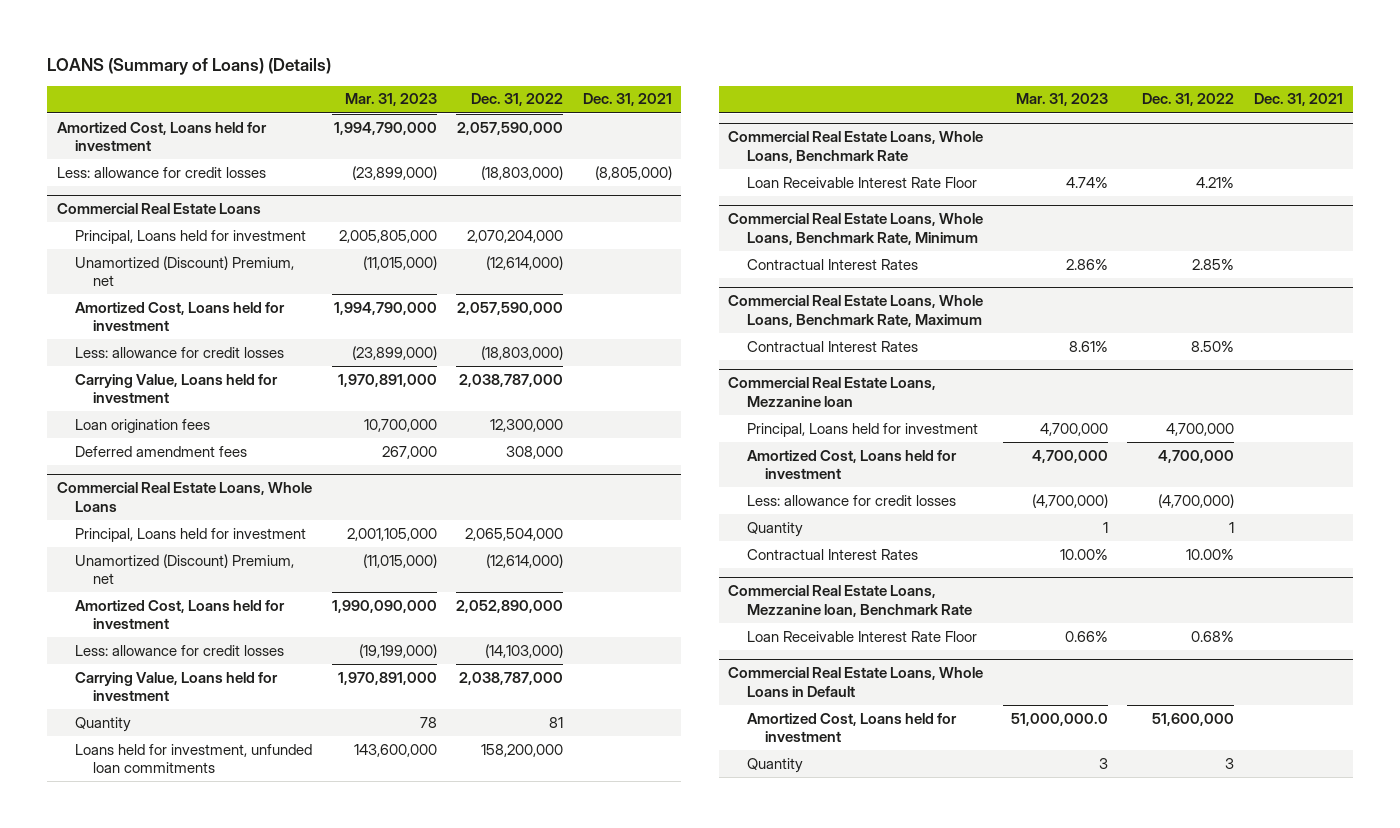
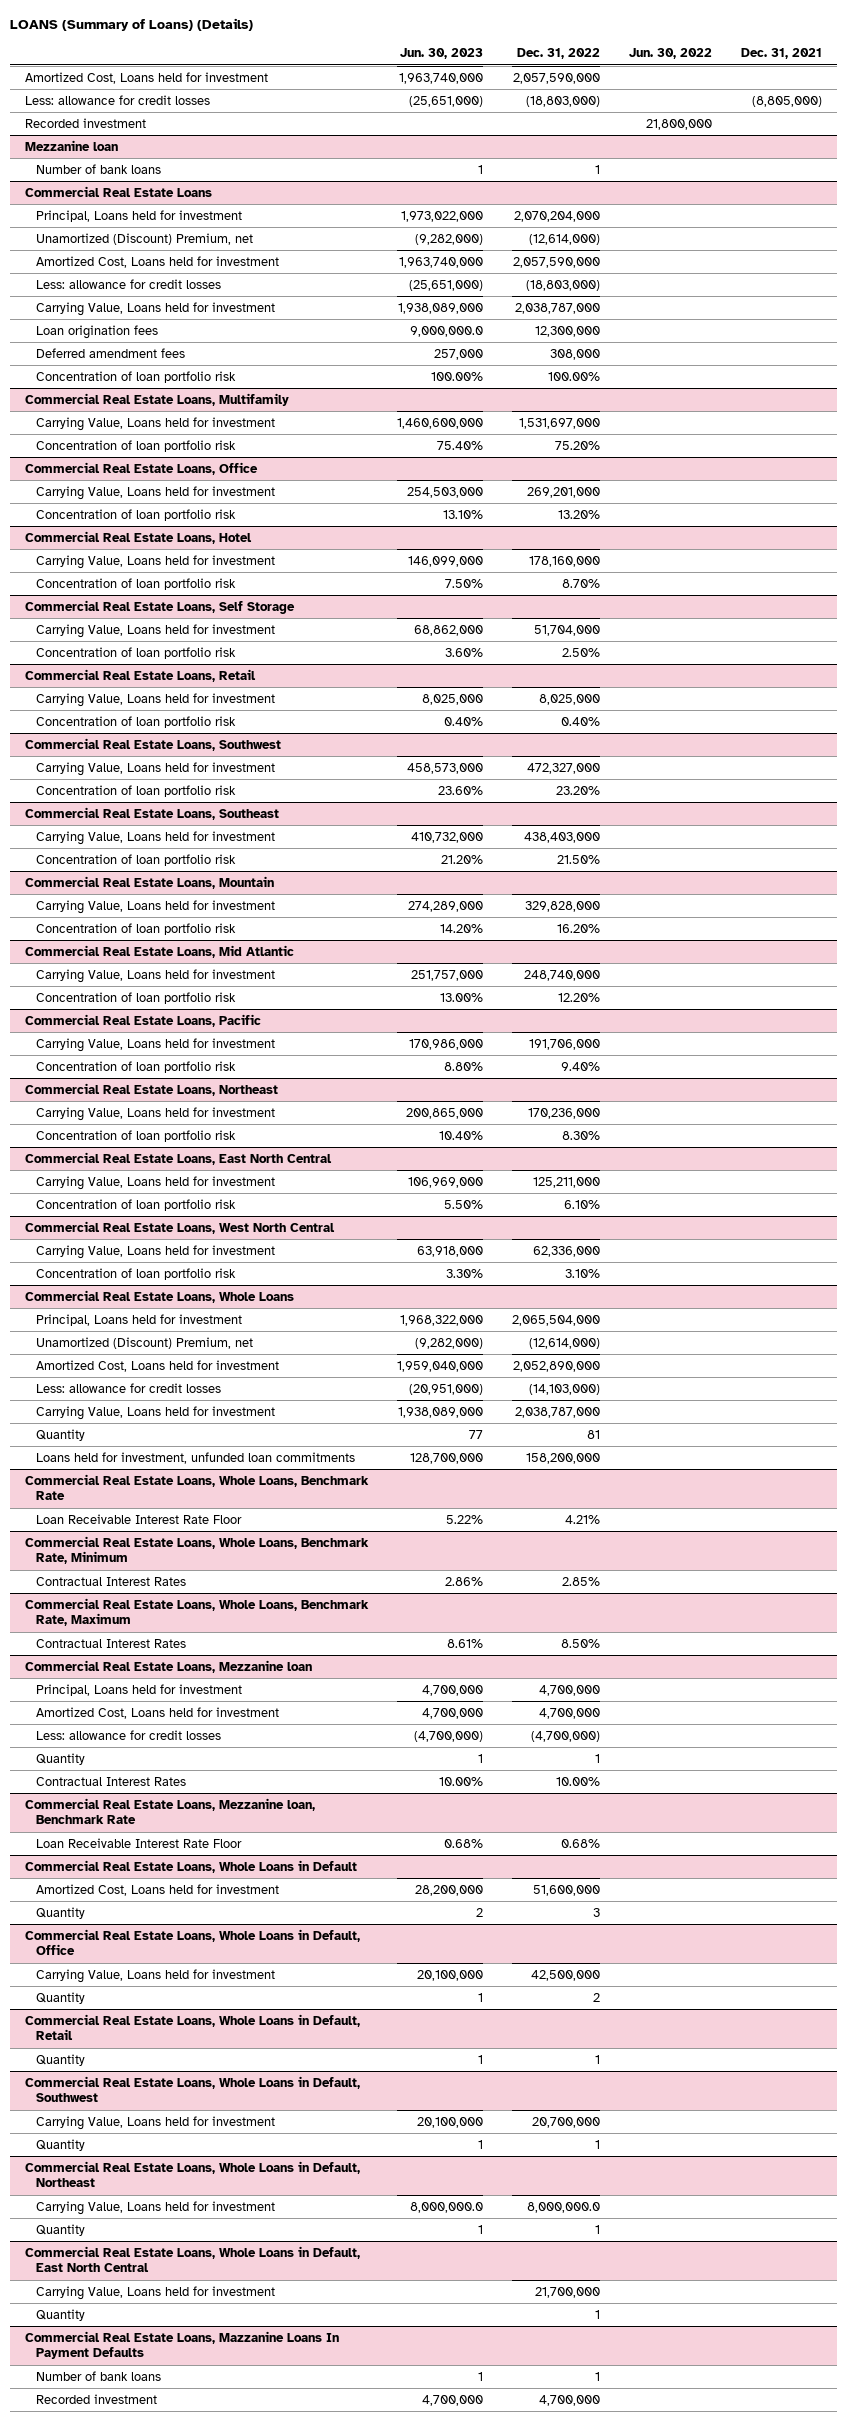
[344,93,437,107] Mar. 31, 2023 -> none
none -> [399,48,483,60] Jun. 30, 2023
none -> [628,48,712,60] Jun. 30, 2022
none -> [24,117,146,128] Recorded investment
none -> [24,139,118,151] Mezzanine loan
none -> [35,163,161,174] Number of bank loans
none -> [35,370,236,383] Concentration of loan portfolio risk
none -> [24,392,289,406] Commercial Real Estate Loans, Multifamily
none -> [35,416,275,431] Carrying Value, Loans held for investment
none -> [35,439,236,452] Concentration of loan portfolio risk
none -> [24,461,258,475] Commercial Real Estate Loans, Office
none -> [35,485,275,500] Carrying Value, Loans held for investment
none -> [35,508,236,521] Concentration of loan portfolio risk
none -> [24,530,252,544] Commercial Real Estate Loans, Hotel
none -> [35,554,275,569] Carrying Value, Loans held for investment
none -> [35,577,236,590] Concentration of loan portfolio risk
none -> [24,599,295,614] Commercial Real Estate Loans, Self Storage
none -> [35,623,275,638] Carrying Value, Loans held for investment
none -> [35,646,236,659] Concentration of loan portfolio risk
none -> [24,668,256,682] Commercial Real Estate Loans, Retail
none -> [35,692,275,707] Carrying Value, Loans held for investment
none -> [35,715,236,728] Concentration of loan portfolio risk
none -> [24,737,281,751] Commercial Real Estate Loans, Southwest
none -> [35,761,275,776] Carrying Value, Loans held for investment
none -> [35,784,236,797] Concentration of loan portfolio risk
none -> [24,806,279,820] Commercial Real Estate Loans, Southeast
none -> [35,830,275,845] Carrying Value, Loans held for investment
none -> [35,853,236,866] Concentration of loan portfolio risk
none -> [24,875,274,889] Commercial Real Estate Loans, Mountain
none -> [35,899,275,914] Carrying Value, Loans held for investment
none -> [35,922,236,935] Concentration of loan portfolio risk
none -> [24,944,294,958] Commercial Real Estate Loans, Mid Atlantic
none -> [35,968,275,983] Carrying Value, Loans held for investment
none -> [35,991,236,1004] Concentration of loan portfolio risk
none -> [24,1013,261,1027] Commercial Real Estate Loans, Pacific
none -> [35,1037,275,1052] Carrying Value, Loans held for investment
none -> [35,1060,236,1073] Concentration of loan portfolio risk
none -> [24,1082,278,1096] Commercial Real Estate Loans, Northeast
none -> [35,1106,275,1121] Carrying Value, Loans held for investment
none -> [35,1129,236,1142] Concentration of loan portfolio risk
none -> [24,1151,332,1165] Commercial Real Estate Loans, East North Central
none -> [35,1175,275,1190] Carrying Value, Loans held for investment
none -> [35,1198,236,1211] Concentration of loan portfolio risk
none -> [24,1220,335,1234] Commercial Real Estate Loans, West North Central
none -> [35,1244,275,1259] Carrying Value, Loans held for investment
none -> [35,1267,236,1280] Concentration of loan portfolio risk
none -> [24,1928,360,1956] Commercial Real Estate Loans, Whole Loans in Default, Office
none -> [35,1968,275,1983] Carrying Value, Loans held for investment
none -> [35,1991,85,2004] Quantity
none -> [24,2013,360,2041] Commercial Real Estate Loans, Whole Loans in Default, Retail
none -> [35,2053,85,2066] Quantity
none -> [24,2075,360,2103] Commercial Real Estate Loans, Whole Loans in Default, Southwest
none -> [35,2115,275,2130] Carrying Value, Loans held for investment
none -> [35,2138,85,2151] Quantity
none -> [24,2160,360,2188] Commercial Real Estate Loans, Whole Loans in Default, Northeast
none -> [35,2200,275,2215] Carrying Value, Loans held for investment
none -> [35,2223,85,2236] Quantity
none -> [24,2245,360,2273] Commercial Real Estate Loans, Whole Loans in Default, East North Central
none -> [35,2285,275,2300] Carrying Value, Loans held for investment
none -> [35,2308,85,2321] Quantity
none -> [24,2330,339,2360] Commercial Real Estate Loans, Mazzanine Loans In Payment Defaults
none -> [35,2370,161,2381] Number of bank loans
none -> [35,2393,157,2404] Recorded investment

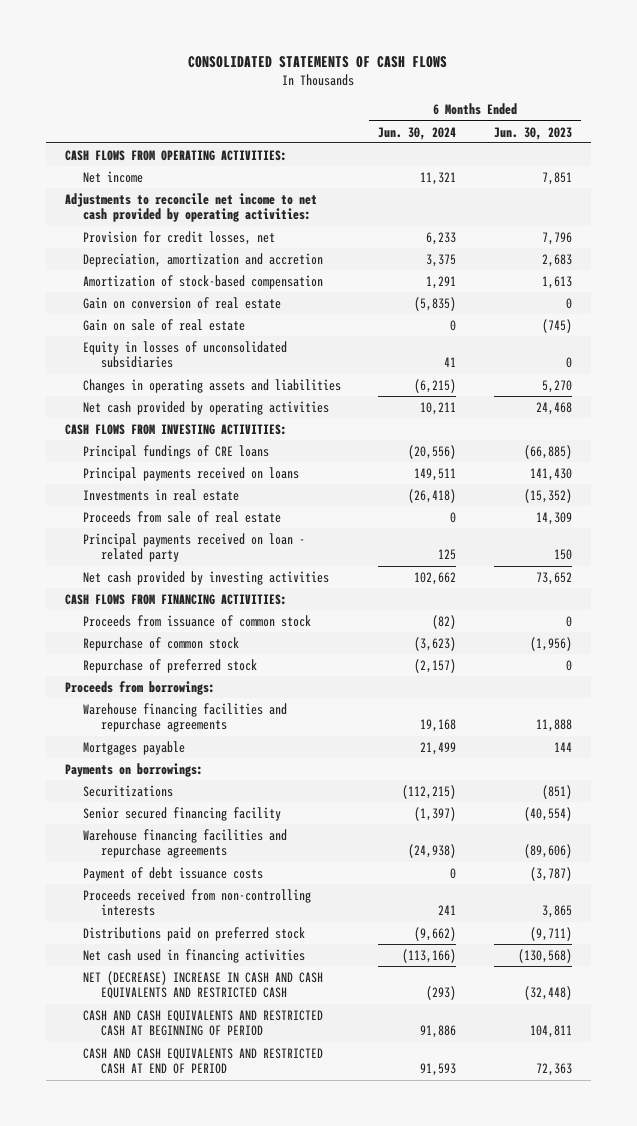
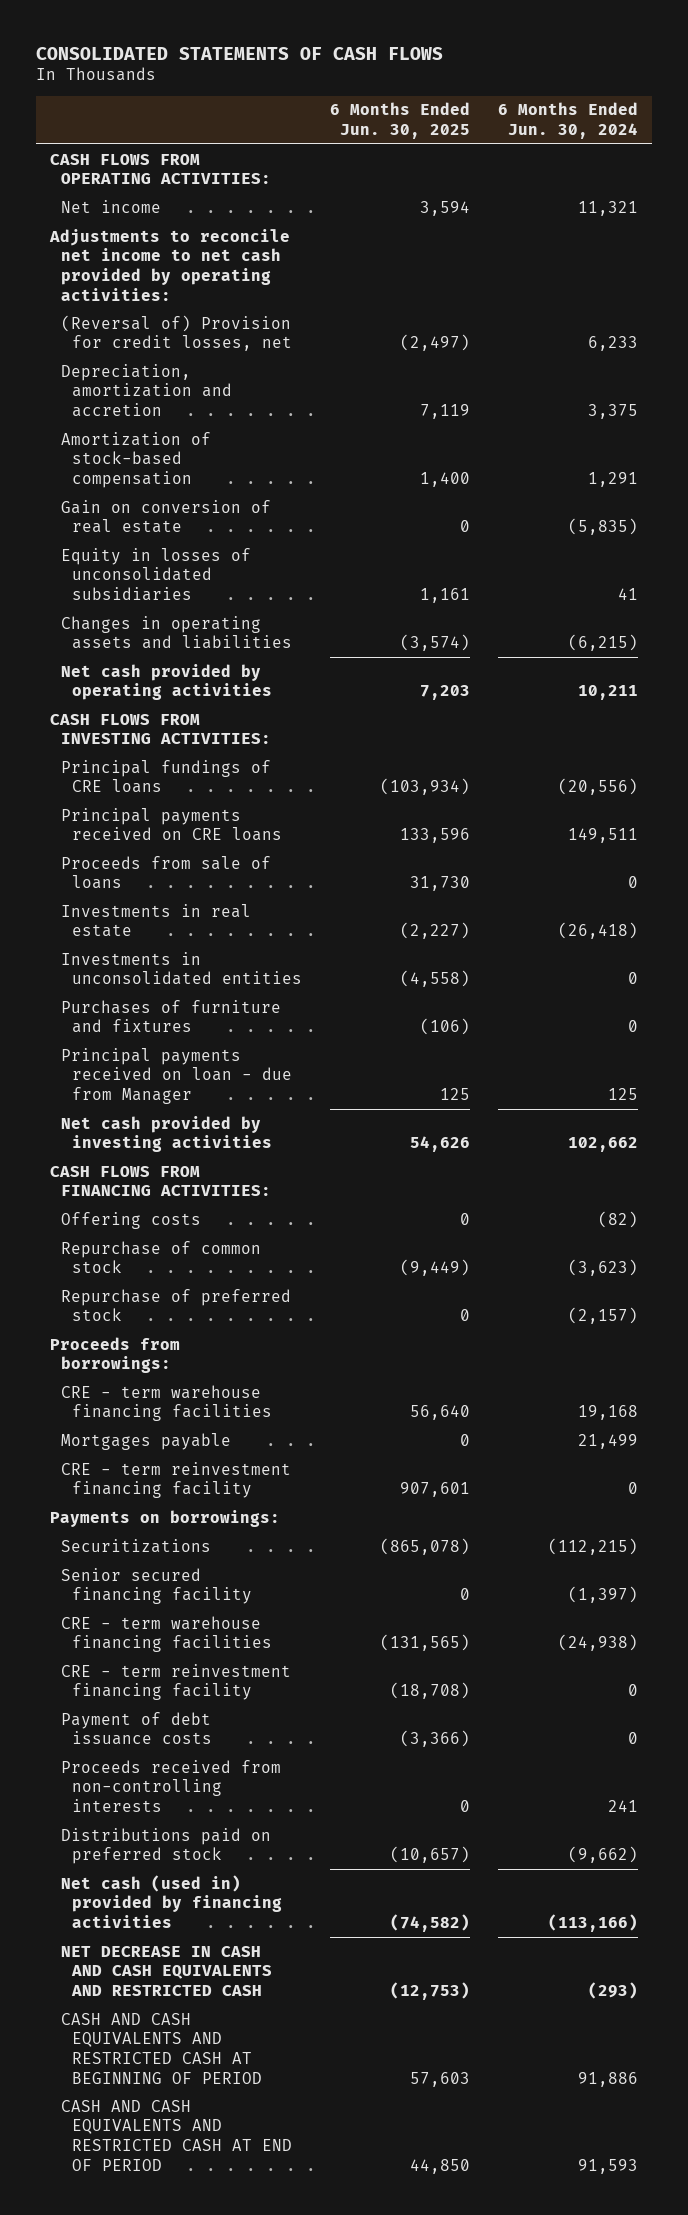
[493,126,572,140] Jun. 30, 2023 -> none
none -> [329,102,470,140] 6 Months Ended Jun. 30, 2025
[82,230,275,245] Provision for credit losses, net -> [60,314,292,352] (Reversal of) Provision for credit losses, net
[82,318,245,331] Gain on sale of real estate -> none
[82,466,299,481] Principal payments received on loans -> [60,807,282,842] Principal payments received on CRE loans
none -> [60,855,271,890] Proceeds from sale of loans
[82,510,281,523] Proceeds from sale of real estate -> none
none -> [60,951,302,986] Investments in unconsolidated entities
none -> [60,999,281,1034] Purchases of furniture and fixtures
[82,532,305,563] Principal payments received on loan - related party -> [60,1047,292,1104] Principal payments received on loan - due from Manager
[82,614,311,627] Proceeds from issuance of common stock -> [60,1211,201,1229] Offering costs
[82,702,287,733] Warehouse financing facilities and repurchase agreements -> [60,1384,272,1422] CRE - term warehouse financing facilities
none -> [60,1461,291,1499] CRE - term reinvestment financing facility
[82,828,287,859] Warehouse financing facilities and repurchase agreements -> [60,1615,272,1653] CRE - term warehouse financing facilities
none -> [60,1663,291,1701] CRE - term reinvestment financing facility
[82,948,305,963] Net cash used in financing activities -> [60,1874,282,1928] Net cash (used in) provided by financing activities
[82,970,323,1000] NET (DECREASE) INCREASE IN CASH AND CASH EQUIVALENTS AND RESTRICTED CASH -> [60,1945,272,1996] NET DECREASE IN CASH AND CASH EQUIVALENTS AND RESTRICTED CASH

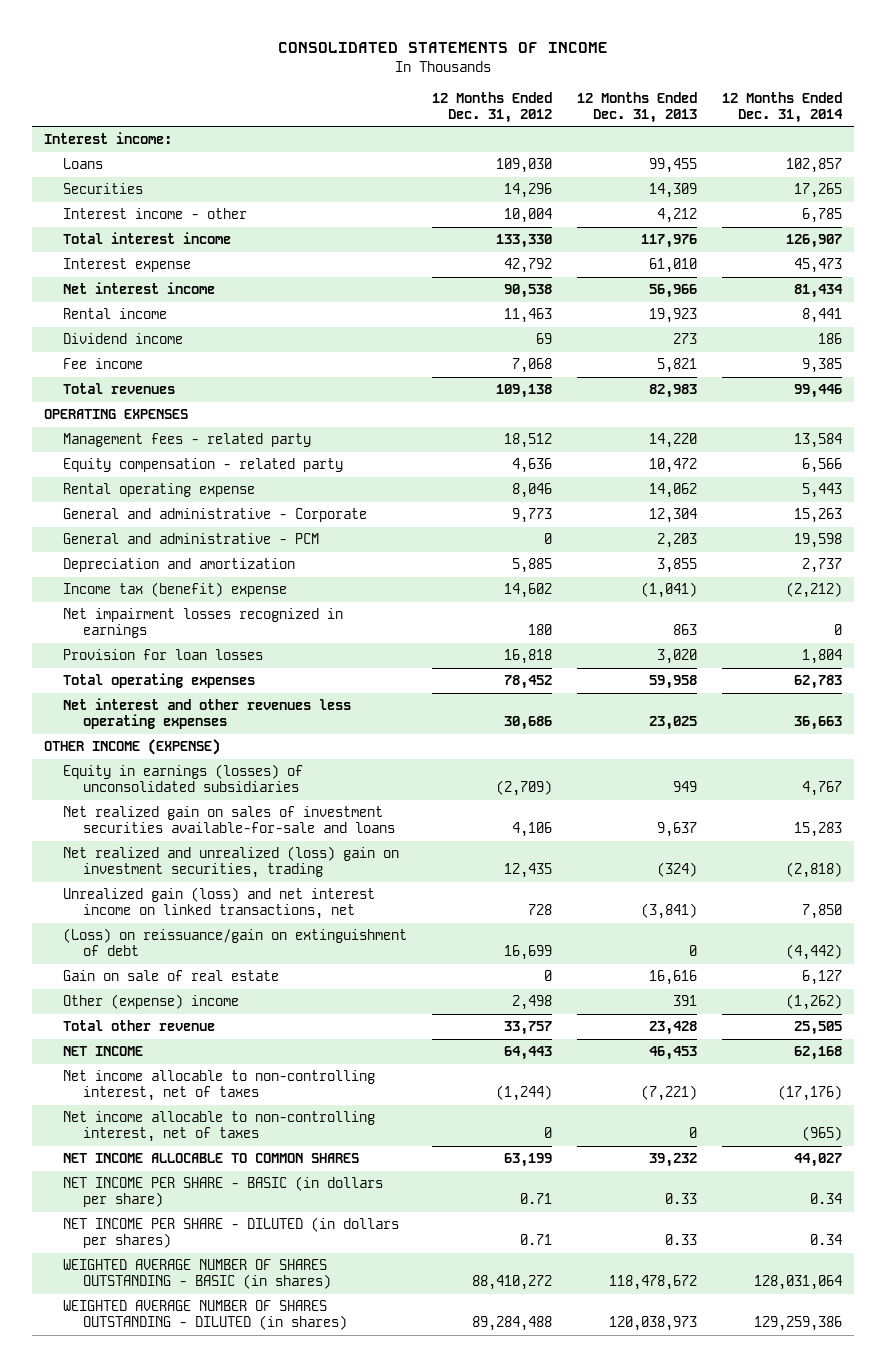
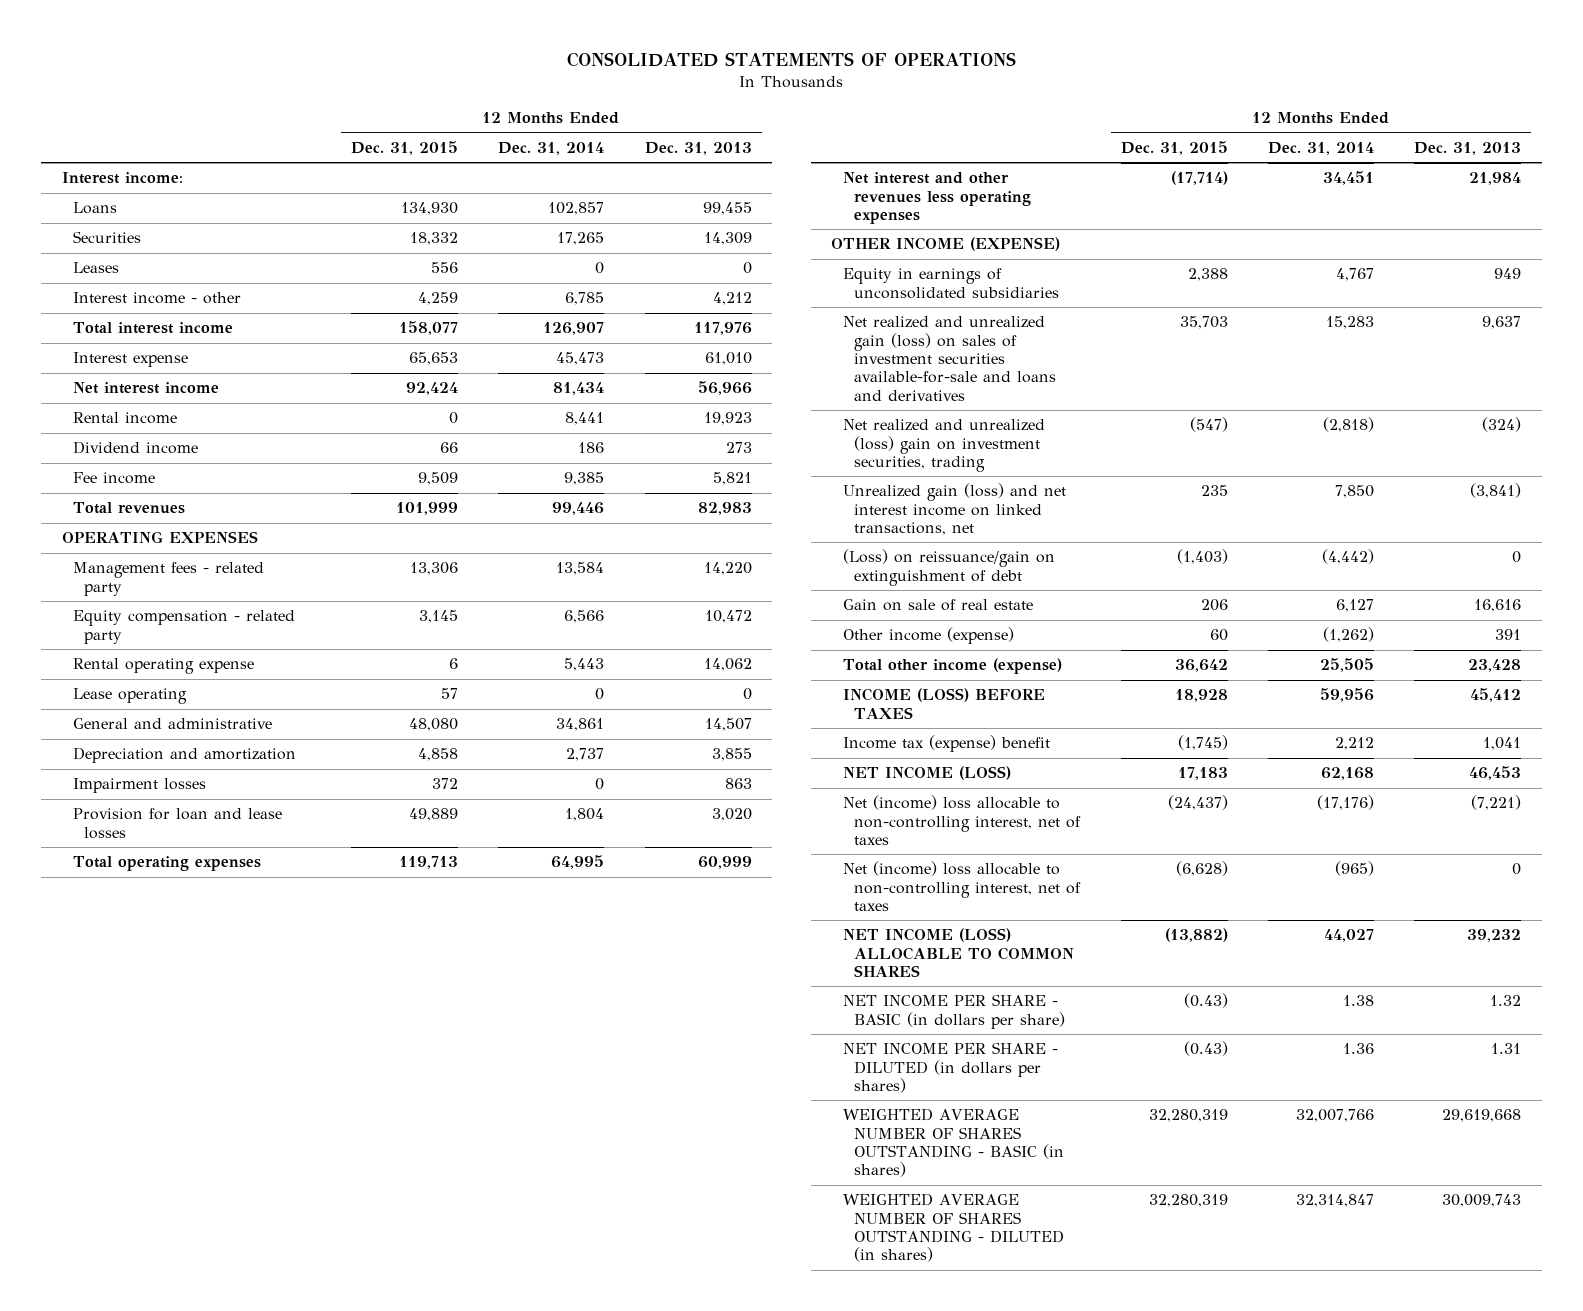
[278,41,609,53] CONSOLIDATED STATEMENTS OF INCOME -> [567,51,1017,67] CONSOLIDATED STATEMENTS OF OPERATIONS
[432,91,553,123] 12 Months Ended Dec. 31, 2012 -> none
none -> [350,140,458,155] Dec. 31, 2015
none -> [72,262,119,274] Leases
[63,533,320,545] General and administrative - PCM -> none
none -> [72,688,187,705] Lease operating
[63,508,368,523] General and administrative - Corporate -> [72,718,272,730] General and administrative
[649,508,698,524] 12,304 -> [704,718,752,732] 14,507
[794,508,843,524] 15,263 -> [556,718,605,732] 34,861
[63,582,288,598] Income tax (benefit) expense -> none
[63,608,344,639] Net impairment losses recognized in earnings -> [72,778,206,794] Impairment losses
[63,649,264,661] Provision for loan losses -> [72,808,282,839] Provision for loan and lease losses
[649,675,698,690] 59,958 -> [697,856,752,870] 60,999
[794,675,843,690] 62,783 -> [551,855,605,870] 64,995
[649,716,698,731] 23,025 -> [1469,172,1522,186] 21,984
[794,716,843,731] 36,663 -> [1323,171,1375,186] 34,451
[63,764,304,793] Equity in earnings (losses) of unconsolidated subsidiaries -> [842,268,1060,299] Equity in earnings of unconsolidated subsidiaries
[63,806,395,834] Net realized gain on sales of investment securities available-for-sale and loans -> [842,316,1057,401] Net realized and unrealized gain (loss) on sales of investment securities available-for-sale and loans and derivatives
[63,994,240,1010] Other (expense) income -> [842,627,1014,645] Other income (expense)
[63,1020,216,1032] Total other revenue -> [842,658,1062,675] Total other income (expense)
none -> [842,688,1045,719] INCOME (LOSS) BEFORE TAXES
none -> [842,735,1050,753] Income tax (expense) benefit
[63,1046,144,1057] NET INCOME -> [842,766,1011,781] NET INCOME (LOSS)
[63,1070,376,1102] Net income allocable to non-controlling interest, net of taxes -> [842,795,1082,845] Net (income) loss allocable to non-controlling interest, net of taxes
[63,1111,376,1143] Net income allocable to non-controlling interest, net of taxes -> [842,861,1082,911] Net (income) loss allocable to non-controlling interest, net of taxes
[63,1153,360,1164] NET INCOME ALLOCABLE TO COMMON SHARES -> [842,928,1075,977] NET INCOME (LOSS) ALLOCABLE TO COMMON SHARES
[665,1193,698,1205] 0.33 -> [1490,995,1522,1007] 1.32
[810,1193,843,1205] 0.34 -> [1343,995,1375,1007] 1.38
[665,1234,698,1246] 0.33 -> [1491,1043,1522,1055] 1.31
[810,1234,843,1246] 0.34 -> [1343,1043,1375,1055] 1.36
[609,1275,698,1291] 118,478,672 -> [1442,1109,1522,1123] 29,619,668
[754,1275,843,1291] 128,031,064 -> [1296,1109,1375,1123] 32,007,766
[609,1316,698,1332] 120,038,973 -> [1442,1194,1522,1208] 30,009,743
[754,1316,843,1332] 129,259,386 -> [1296,1194,1375,1208] 32,314,847

